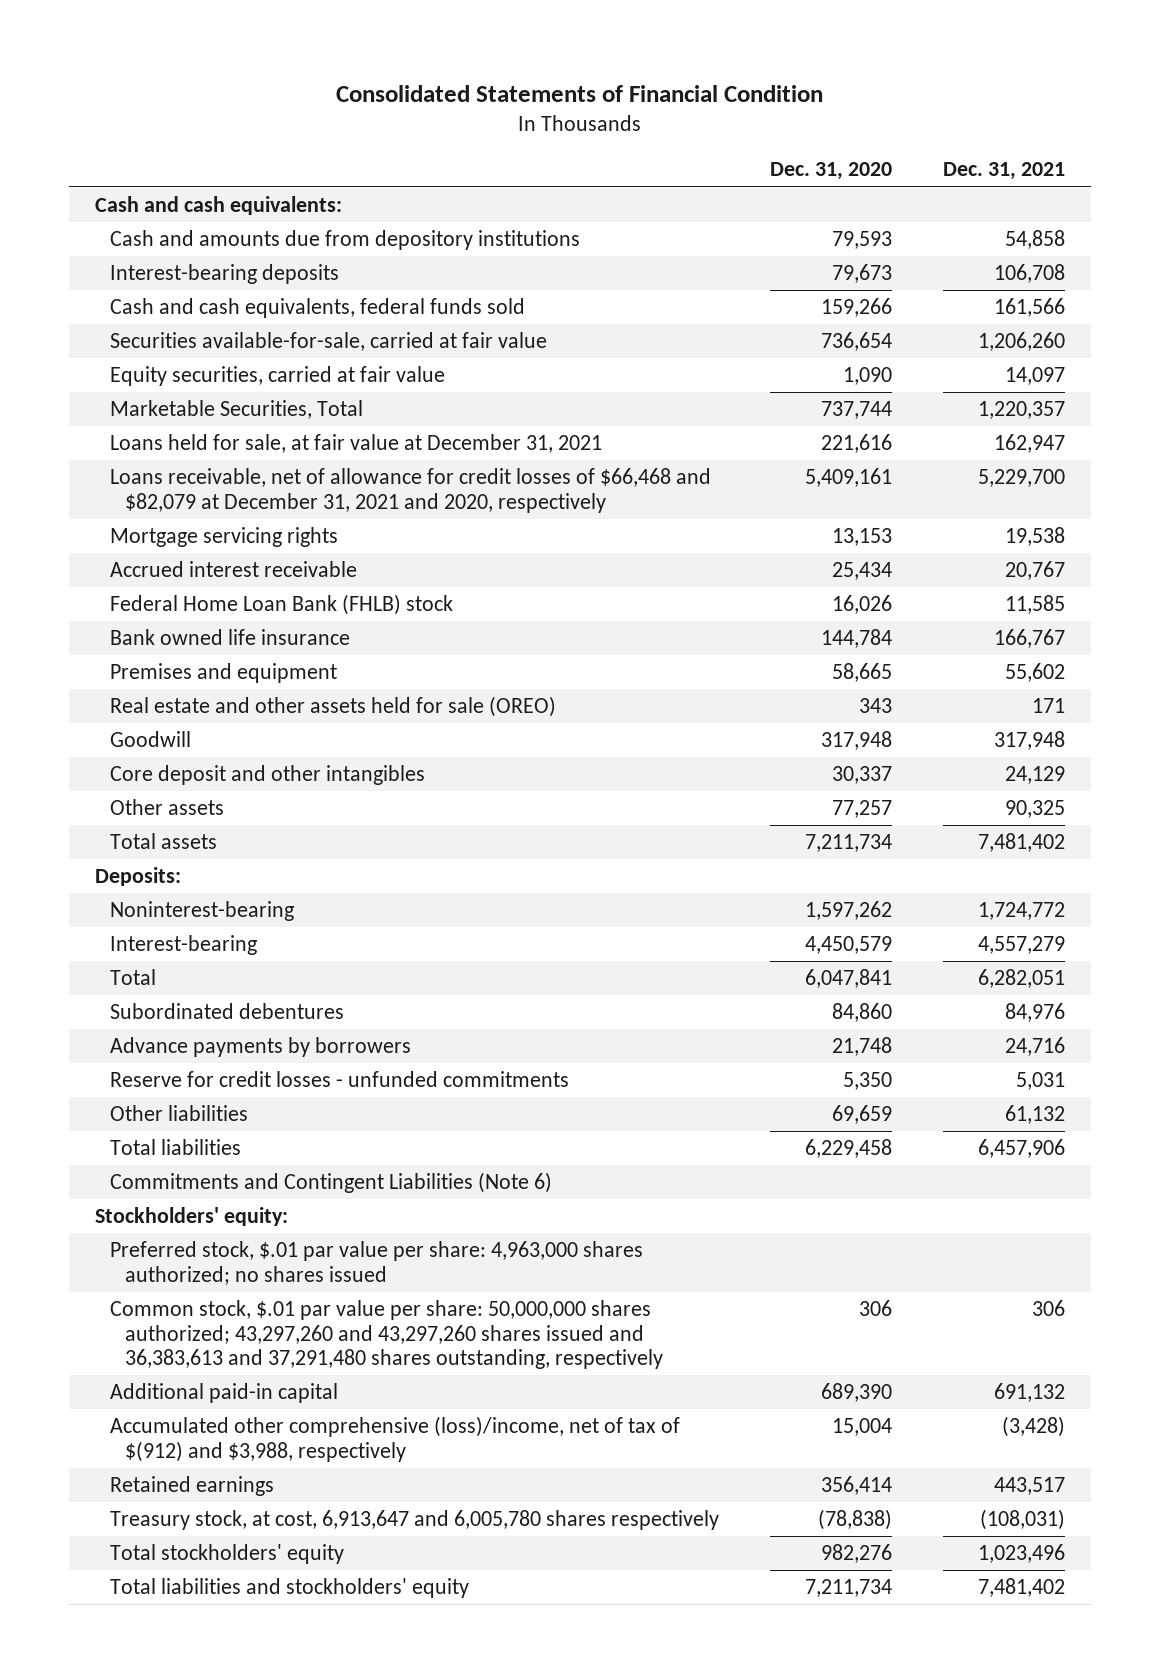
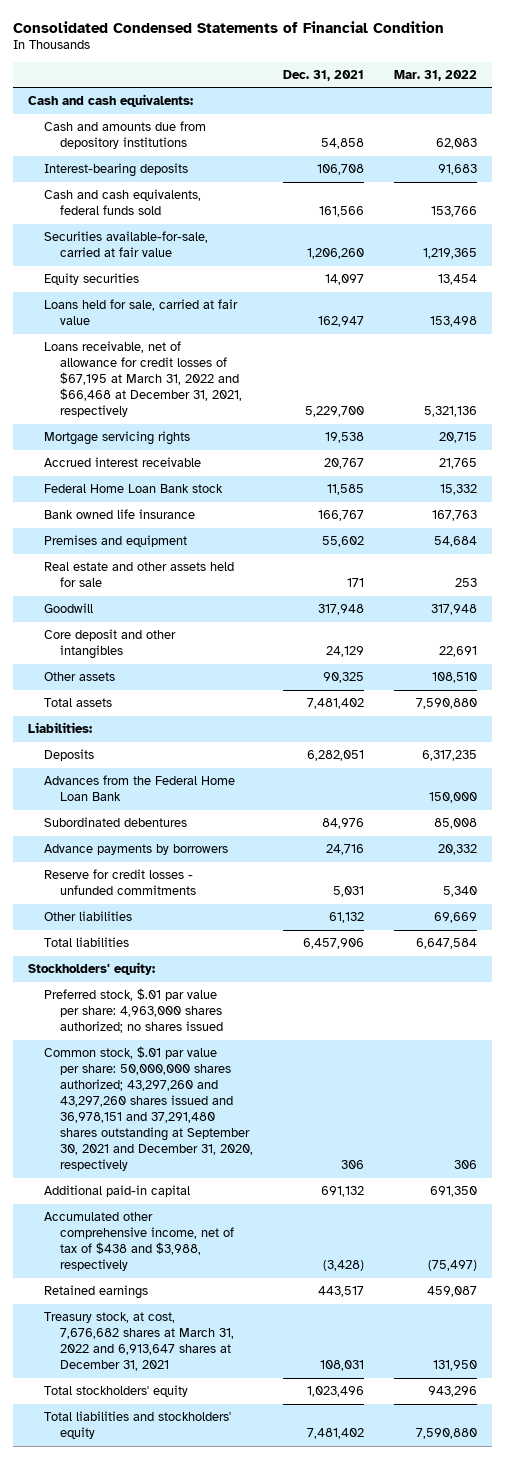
[336,85,824,103] Consolidated Statements of Financial Condition -> [13,20,445,33] Consolidated Condensed Statements of Financial Condition
[770,162,893,181] Dec. 31, 2020 -> none
none -> [394,69,478,81] Mar. 31, 2022
[110,400,364,420] Marketable Securities, Total -> none
[110,366,446,387] Equity securities, carried at fair value -> [44,273,140,286] Equity securities
[110,434,603,454] Loans held for sale, at fair value at December 31, 2021 -> [44,299,239,326] Loans held for sale, carried at fair value
[110,468,712,513] Loans receivable, net of allowance for credit losses of $66,468 and $82,079 at December 31, 2021 and 2020, respectively -> [44,341,243,418] Loans receivable, net of allowance for credit losses of $67,195 at March 31, 2022 and $66,468 at December 31, 2021, respectively
[110,594,454,616] Federal Home Loan Bank (FHLB) stock -> [44,484,224,494] Federal Home Loan Bank stock
[110,696,557,718] Real estate and other assets held for sale (OREO) -> [44,562,235,588] Real estate and other assets held for sale
[94,867,181,887] Deposits: -> none
[110,901,295,922] Noninterest-bearing -> none
[110,935,258,956] Interest-bearing -> none
none -> [28,722,93,734] Liabilities:
[110,969,157,986] Total -> [44,749,95,762] Deposits
none -> [44,775,236,802] Advances from the Federal Home Loan Bank
[110,1172,553,1194] Commitments and Contingent Liabilities (Note 6) -> none
[110,1300,664,1370] Common stock, $.01 par value per share: 50,000,000 shares authorized; 43,297,260 and 43,297,260 shares issued and 36,383,613 and 37,291,480 shares outstanding, respectively -> [44,1046,254,1172] Common stock, $.01 par value per share: 50,000,000 shares authorized; 43,297,260 and 43,297,260 shares issued and 36,978,151 and 37,291,480 shares outstanding at September 30, 2021 and December 31, 2020, respectively
[110,1416,681,1462] Accumulated other comprehensive (loss)/income, net of tax of $(912) and $3,988, respectively -> [44,1212,235,1272] Accumulated other comprehensive income, net of tax of $438 and $3,988, respectively
[110,1510,720,1531] Treasury stock, at cost, 6,913,647 and 6,005,780 shares respectively -> [44,1312,235,1372] Treasury stock, at cost, 7,676,682 shares at March 31, 2022 and 6,913,647 shares at December 31, 2021
[980,1509,1066,1531] (108,031) -> [320,1360,365,1372] 108,031

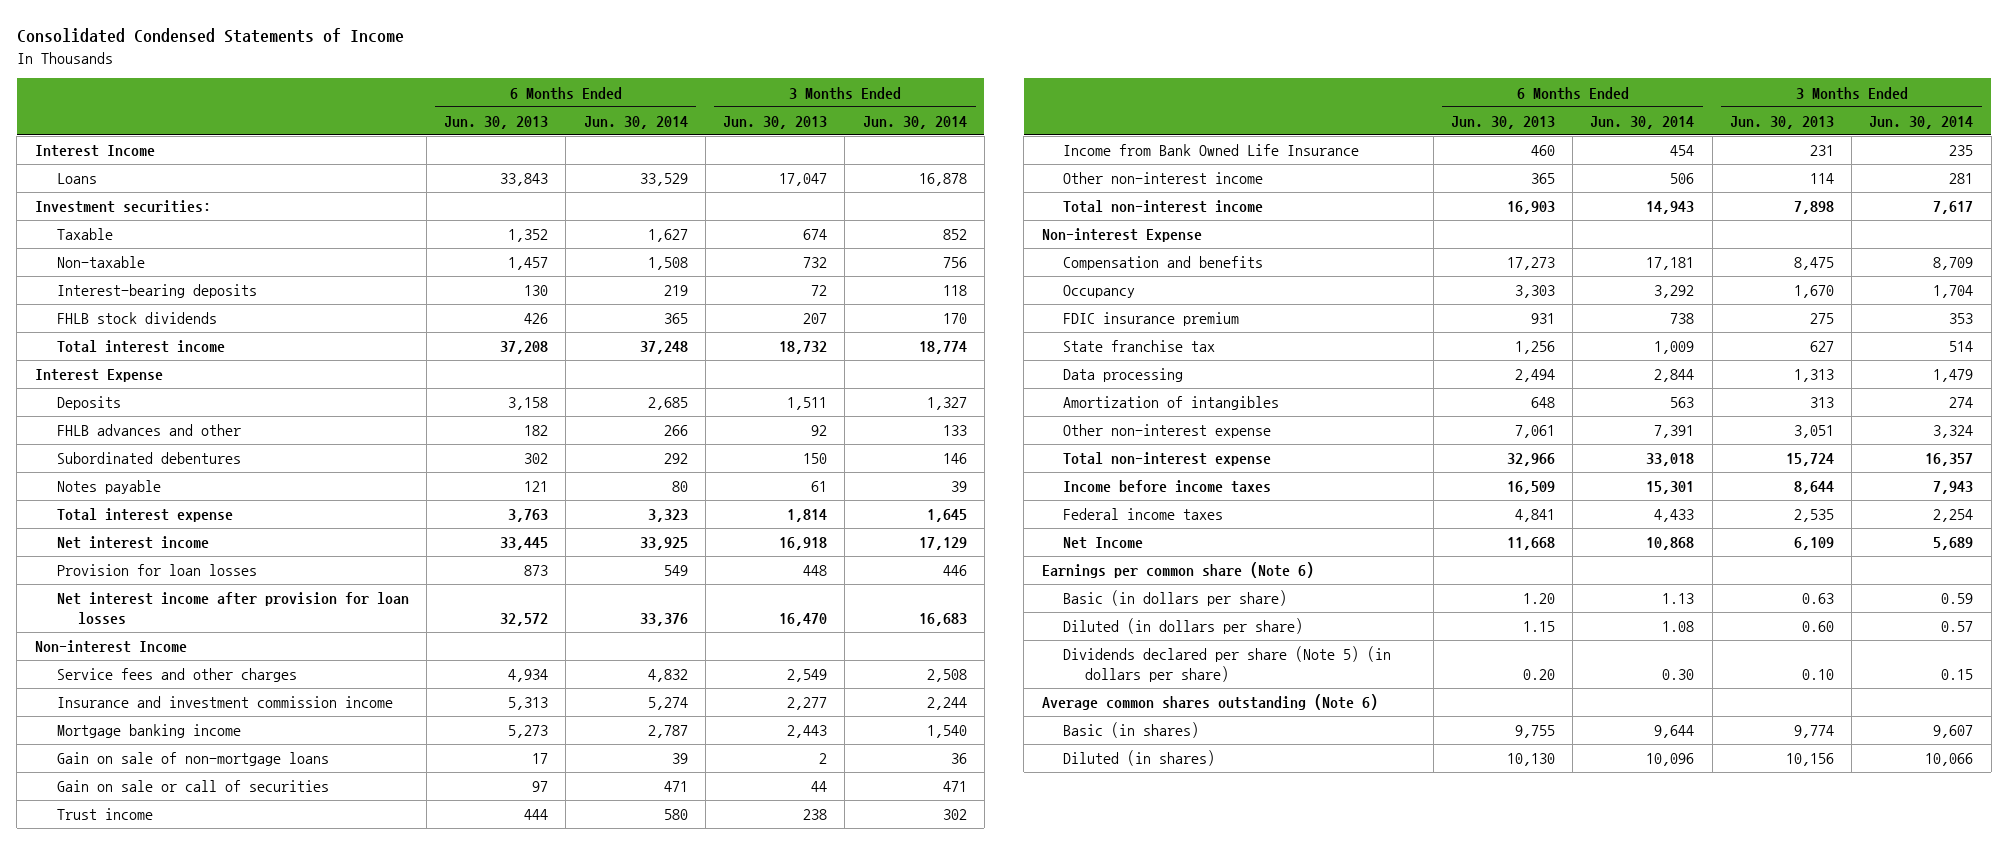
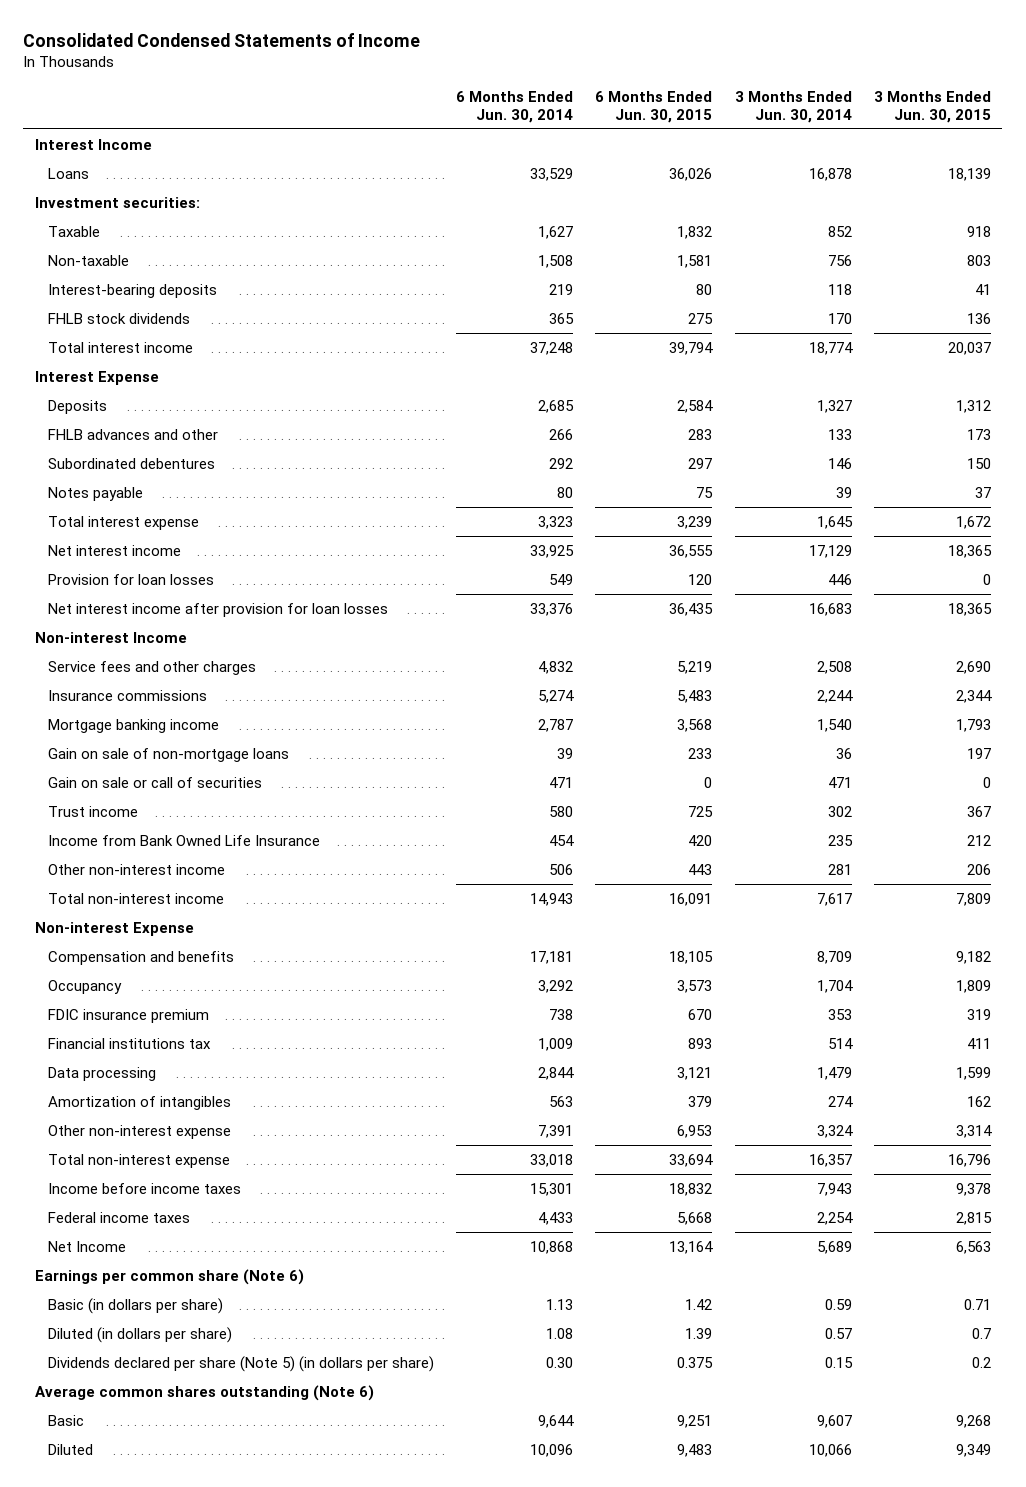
[444,115,549,129] Jun. 30, 2013 -> none
[723,115,828,129] Jun. 30, 2013 -> none
none -> [595,91,713,123] 6 Months Ended Jun. 30, 2015
none -> [874,91,992,123] 3 Months Ended Jun. 30, 2015
[56,696,393,709] Insurance and investment commission income -> [47,689,207,701] Insurance commissions
[1063,340,1216,353] State franchise tax -> [47,1037,211,1049] Financial institutions tax
[1063,722,1200,739] Basic (in shares) -> [47,1414,84,1426] Basic
[1063,750,1216,767] Diluted (in shares) -> [47,1443,93,1455] Diluted

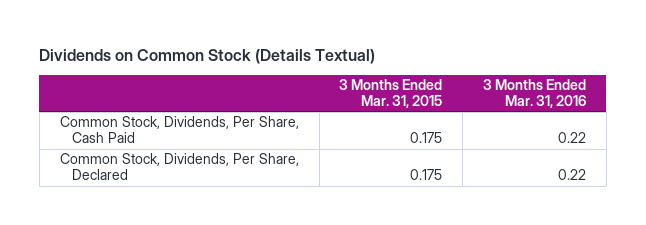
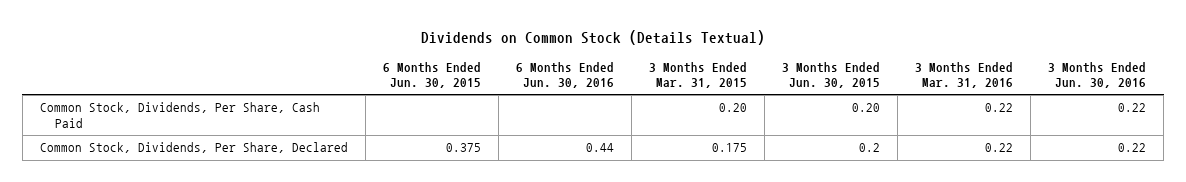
none -> [382,61,481,89] 6 Months Ended Jun. 30, 2015
none -> [515,61,614,89] 6 Months Ended Jun. 30, 2016
none -> [782,61,881,89] 3 Months Ended Jun. 30, 2015
none -> [1048,61,1147,89] 3 Months Ended Jun. 30, 2016
[410,132,443,144] 0.175 -> [719,103,748,113] 0.20

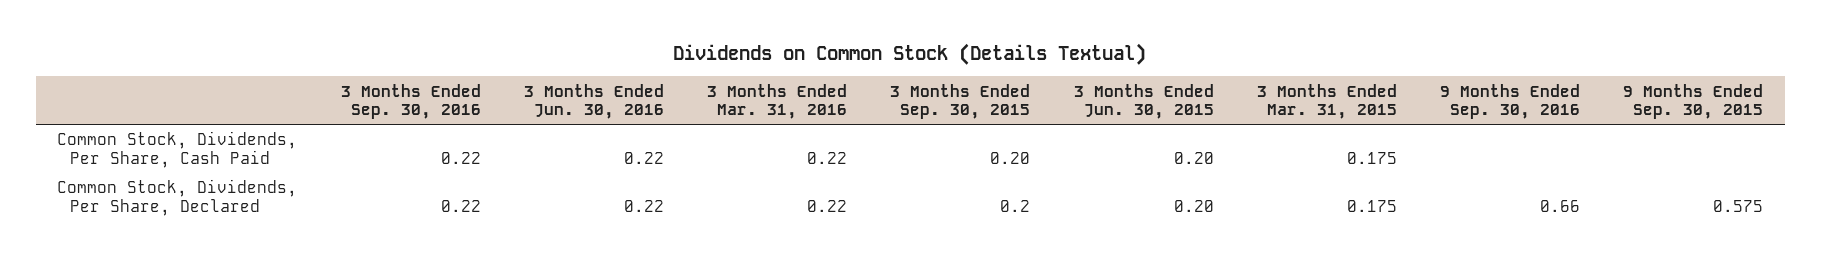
[382,61,481,89] 6 Months Ended Jun. 30, 2015 -> none
[515,61,614,89] 6 Months Ended Jun. 30, 2016 -> none
none -> [340,83,481,120] 3 Months Ended Sep. 30, 2016
none -> [890,83,1031,120] 3 Months Ended Sep. 30, 2015
none -> [1440,83,1581,120] 9 Months Ended Sep. 30, 2016
none -> [1623,83,1764,120] 9 Months Ended Sep. 30, 2015
[719,103,748,113] 0.20 -> [1346,151,1397,164] 0.175
[859,143,881,153] 0.2 -> [1173,199,1214,212] 0.20

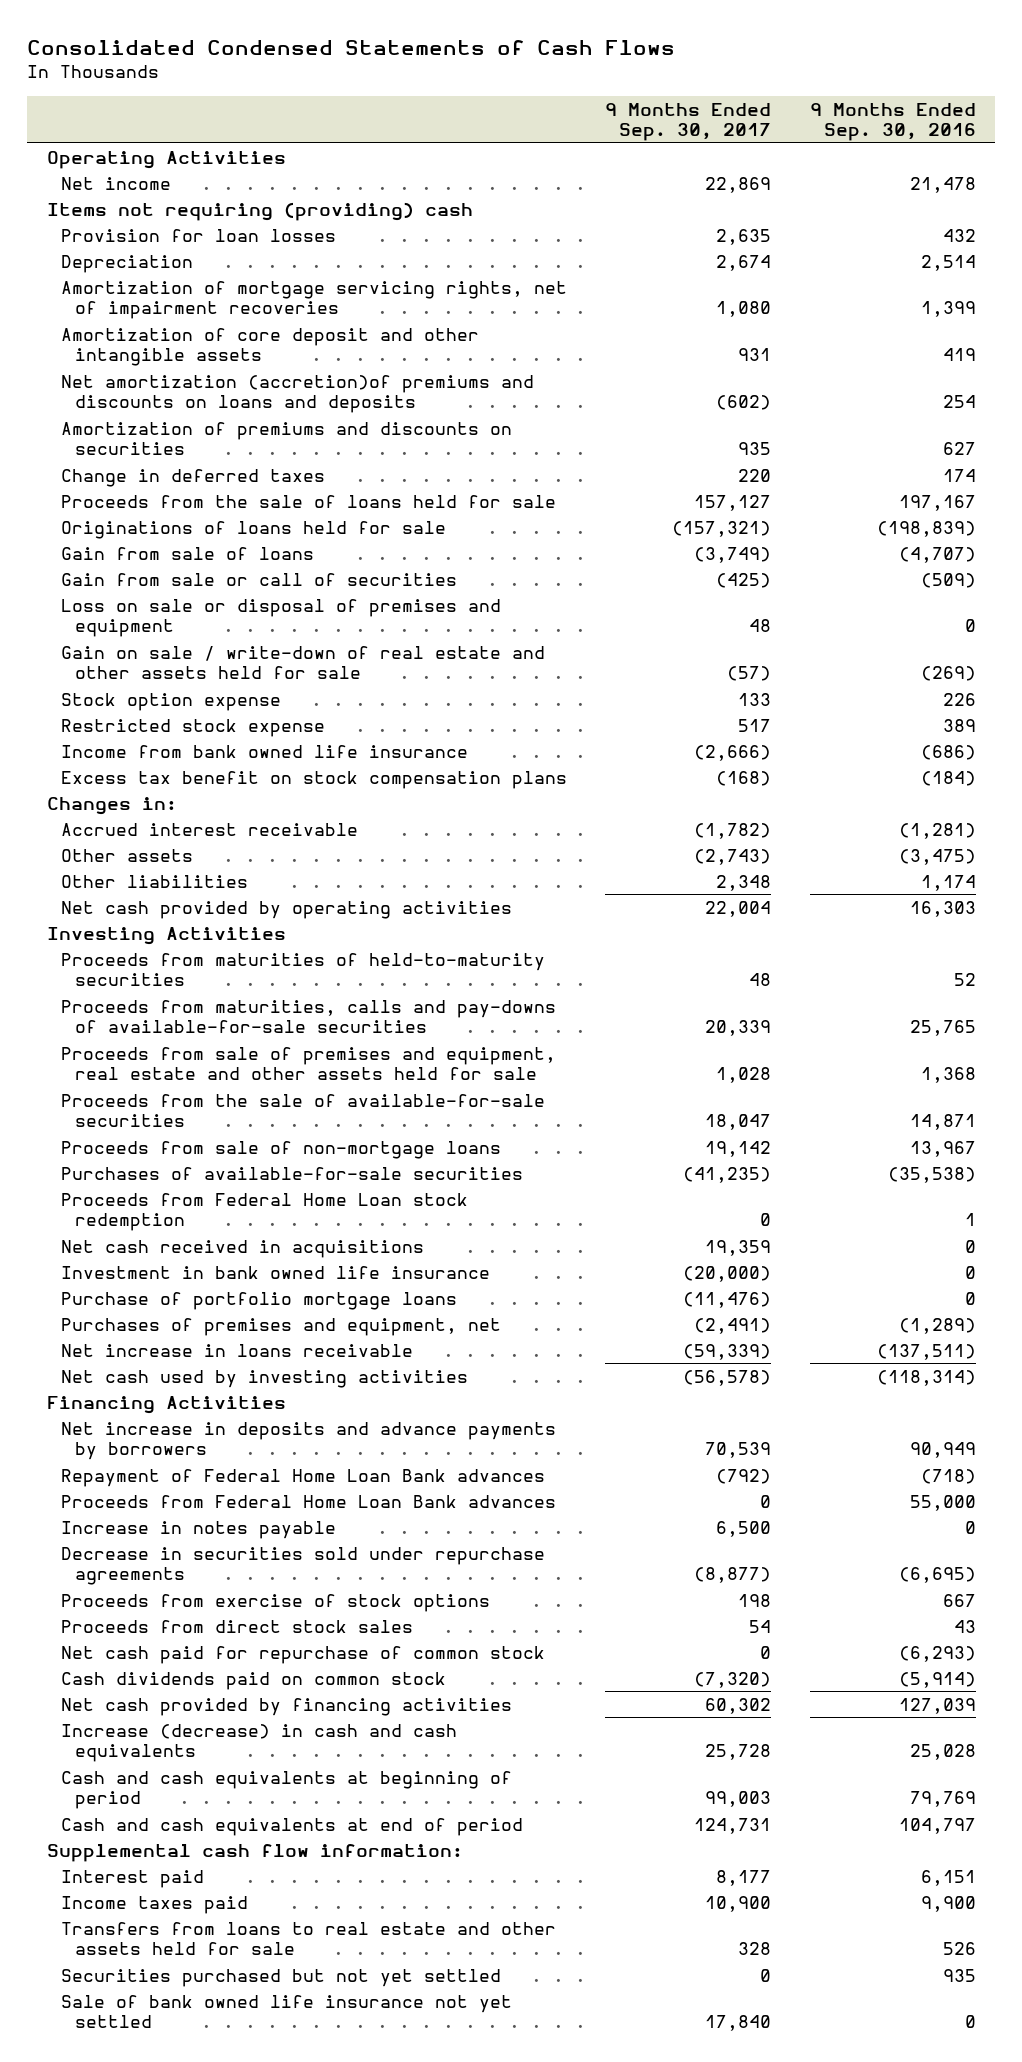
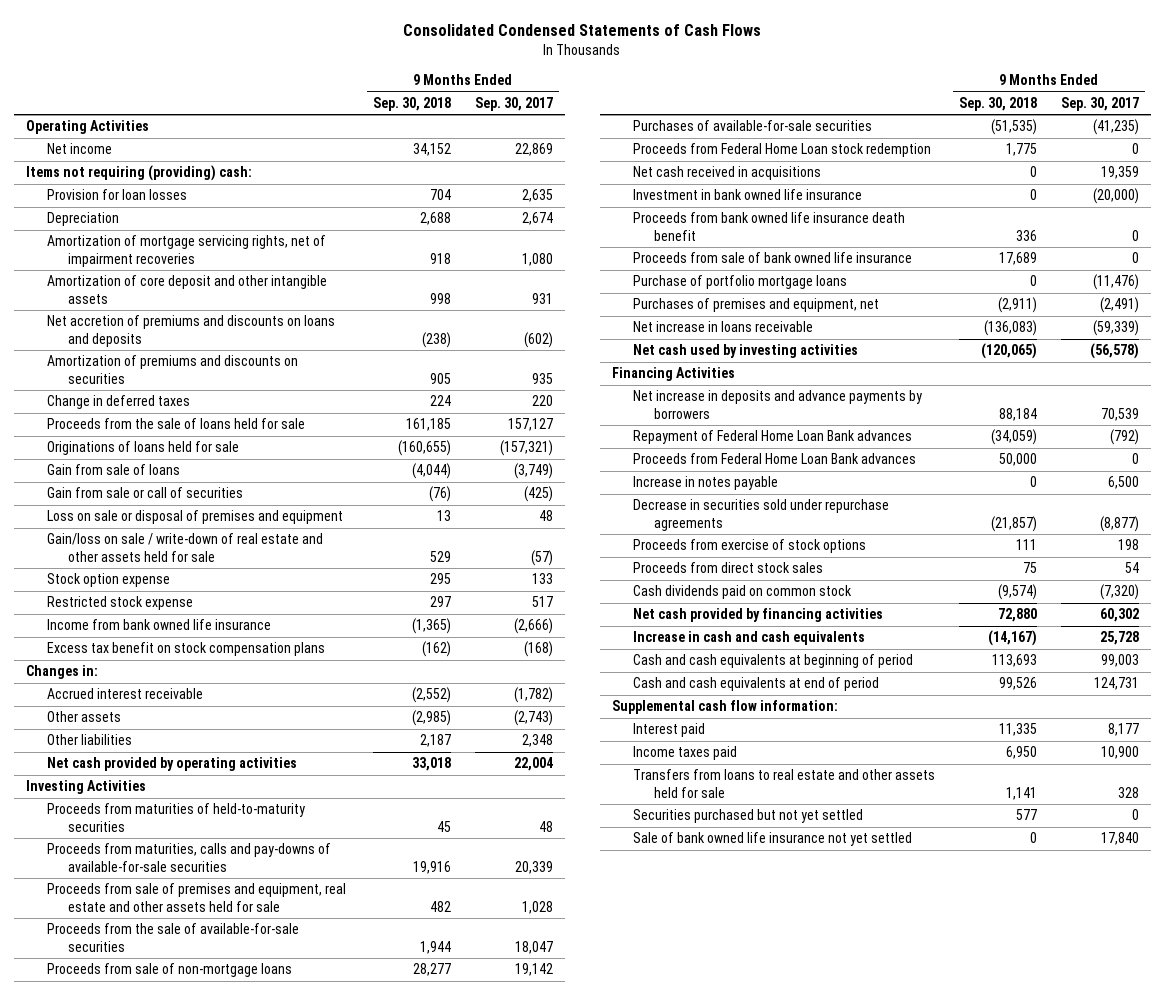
[809,102,976,141] 9 Months Ended Sep. 30, 2016 -> none
none -> [373,96,452,111] Sep. 30, 2018
[46,201,473,221] Items not requiring (providing) cash -> [26,165,253,182] Items not requiring (providing) cash:
[60,374,534,414] Net amortization (accretion)of premiums and discounts on loans and deposits -> [47,315,336,347] Net accretion of premiums and discounts on loans and deposits
[60,645,545,680] Gain on sale / write-down of real estate and other assets held for sale -> [47,533,324,562] Gain/loss on sale / write-down of real estate and other assets held for sale
none -> [632,212,905,241] Proceeds from bank owned life insurance death benefit
none -> [632,252,912,264] Proceeds from sale of bank owned life insurance
[60,1645,545,1664] Net cash paid for repurchase of common stock -> none
[60,1723,457,1763] Increase (decrease) in cash and cash equivalents -> [632,631,865,646] Increase in cash and cash equivalents

